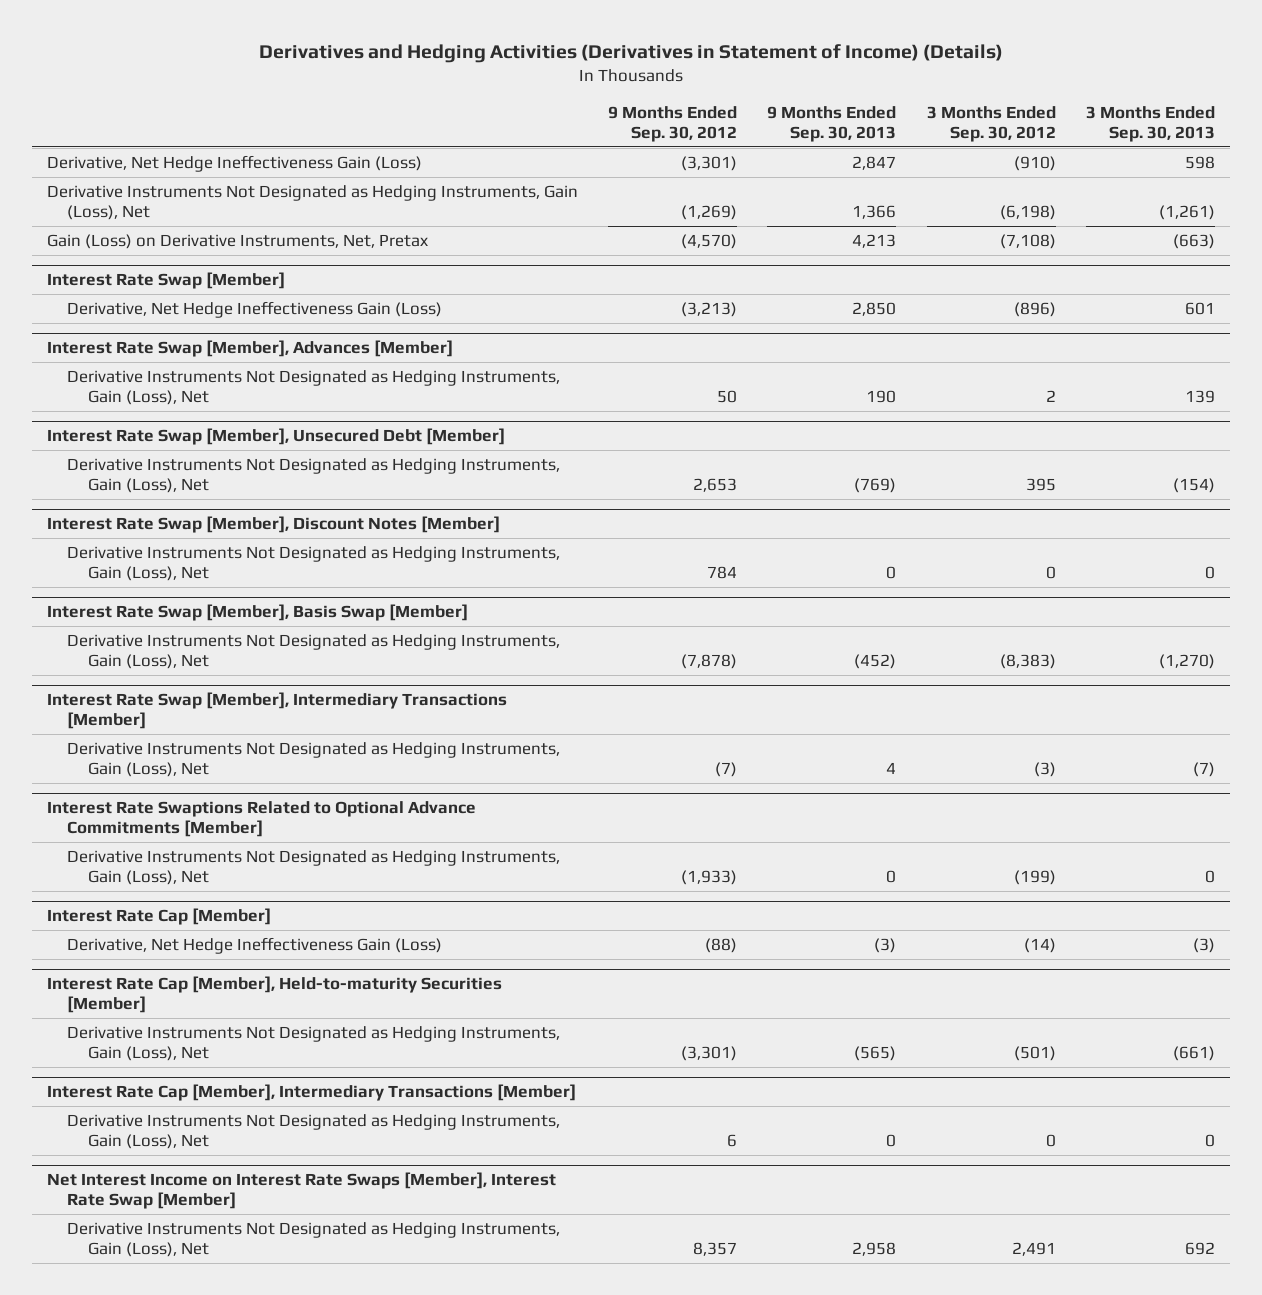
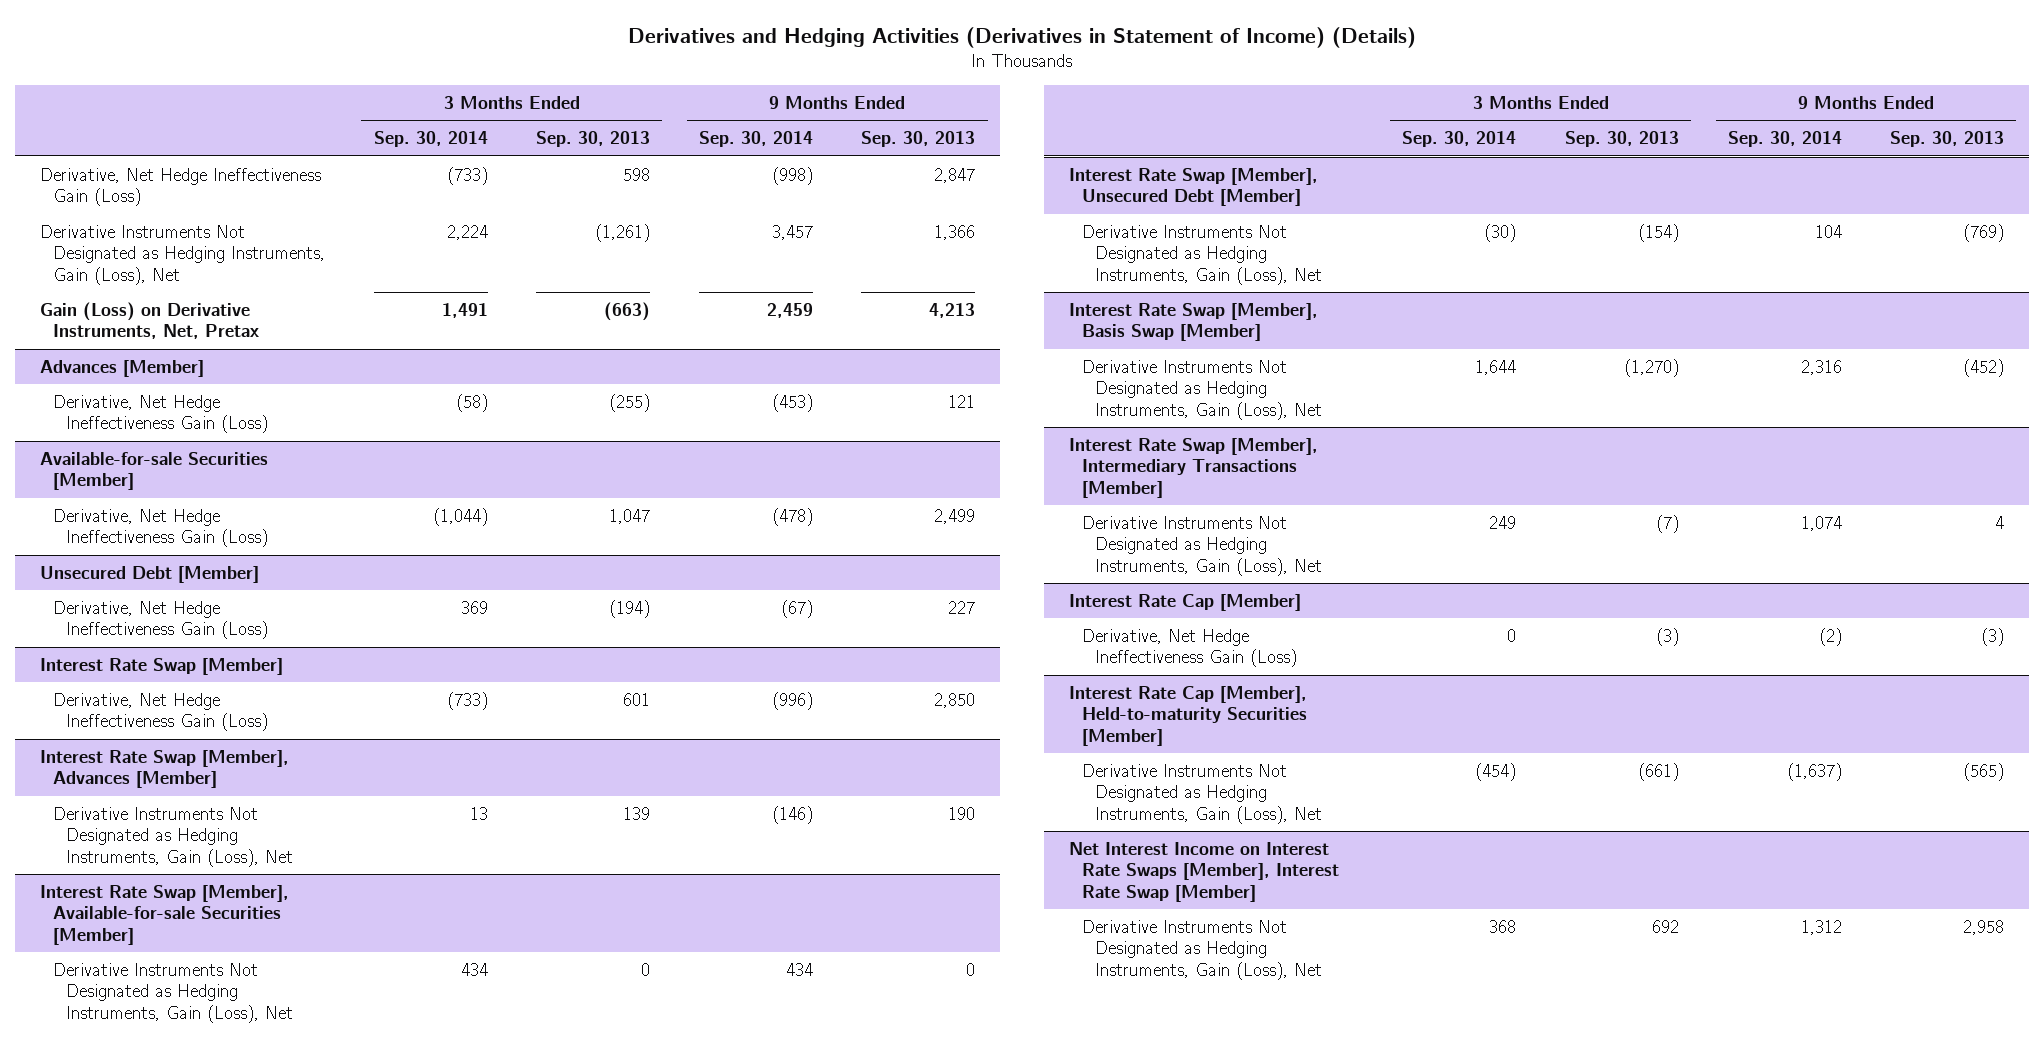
[608,105,738,142] 9 Months Ended Sep. 30, 2012 -> none
[926,105,1056,142] 3 Months Ended Sep. 30, 2012 -> none
none -> [373,131,488,148] Sep. 30, 2014
none -> [698,131,813,148] Sep. 30, 2014
none -> [39,359,204,377] Advances [Member]
none -> [52,394,269,434] Derivative, Net Hedge Ineffectiveness Gain (Loss)
none -> [39,451,268,491] Available-for-sale Securities [Member]
none -> [52,508,269,548] Derivative, Net Hedge Ineffectiveness Gain (Loss)
none -> [39,565,259,583] Unsecured Debt [Member]
none -> [52,600,269,640] Derivative, Net Hedge Ineffectiveness Gain (Loss)
none -> [39,884,289,945] Interest Rate Swap [Member], Available-for-sale Securities [Member]
none -> [52,962,294,1023] Derivative Instruments Not Designated as Hedging Instruments, Gain (Loss), Net
[46,515,500,533] Interest Rate Swap [Member], Discount Notes [Member] -> none
[67,545,561,582] Derivative Instruments Not Designated as Hedging Instruments, Gain (Loss), Net -> none
[46,800,476,838] Interest Rate Swaptions Related to Optional Advance Commitments [Member] -> none
[67,849,561,886] Derivative Instruments Not Designated as Hedging Instruments, Gain (Loss), Net -> none
[46,1083,576,1101] Interest Rate Cap [Member], Intermediary Transactions [Member] -> none
[67,1113,561,1150] Derivative Instruments Not Designated as Hedging Instruments, Gain (Loss), Net -> none

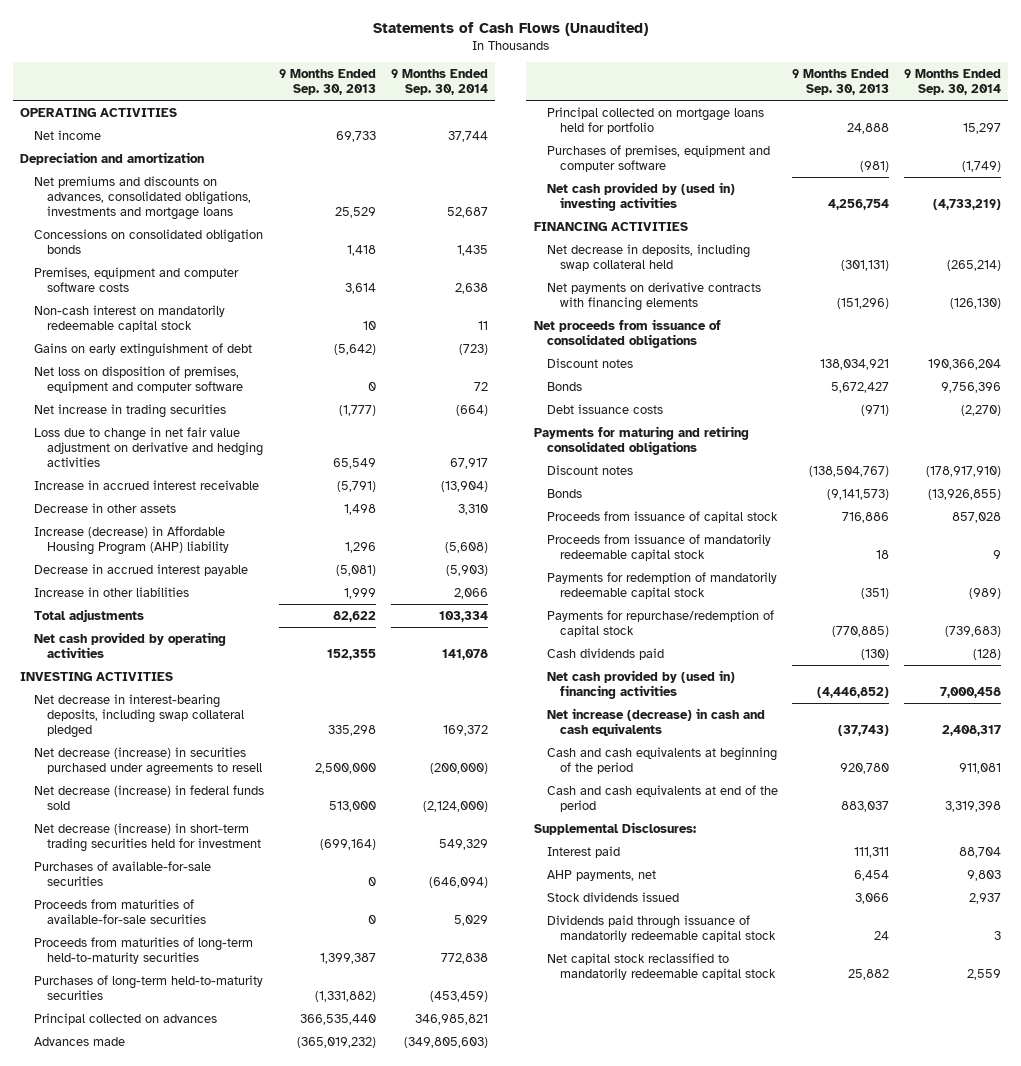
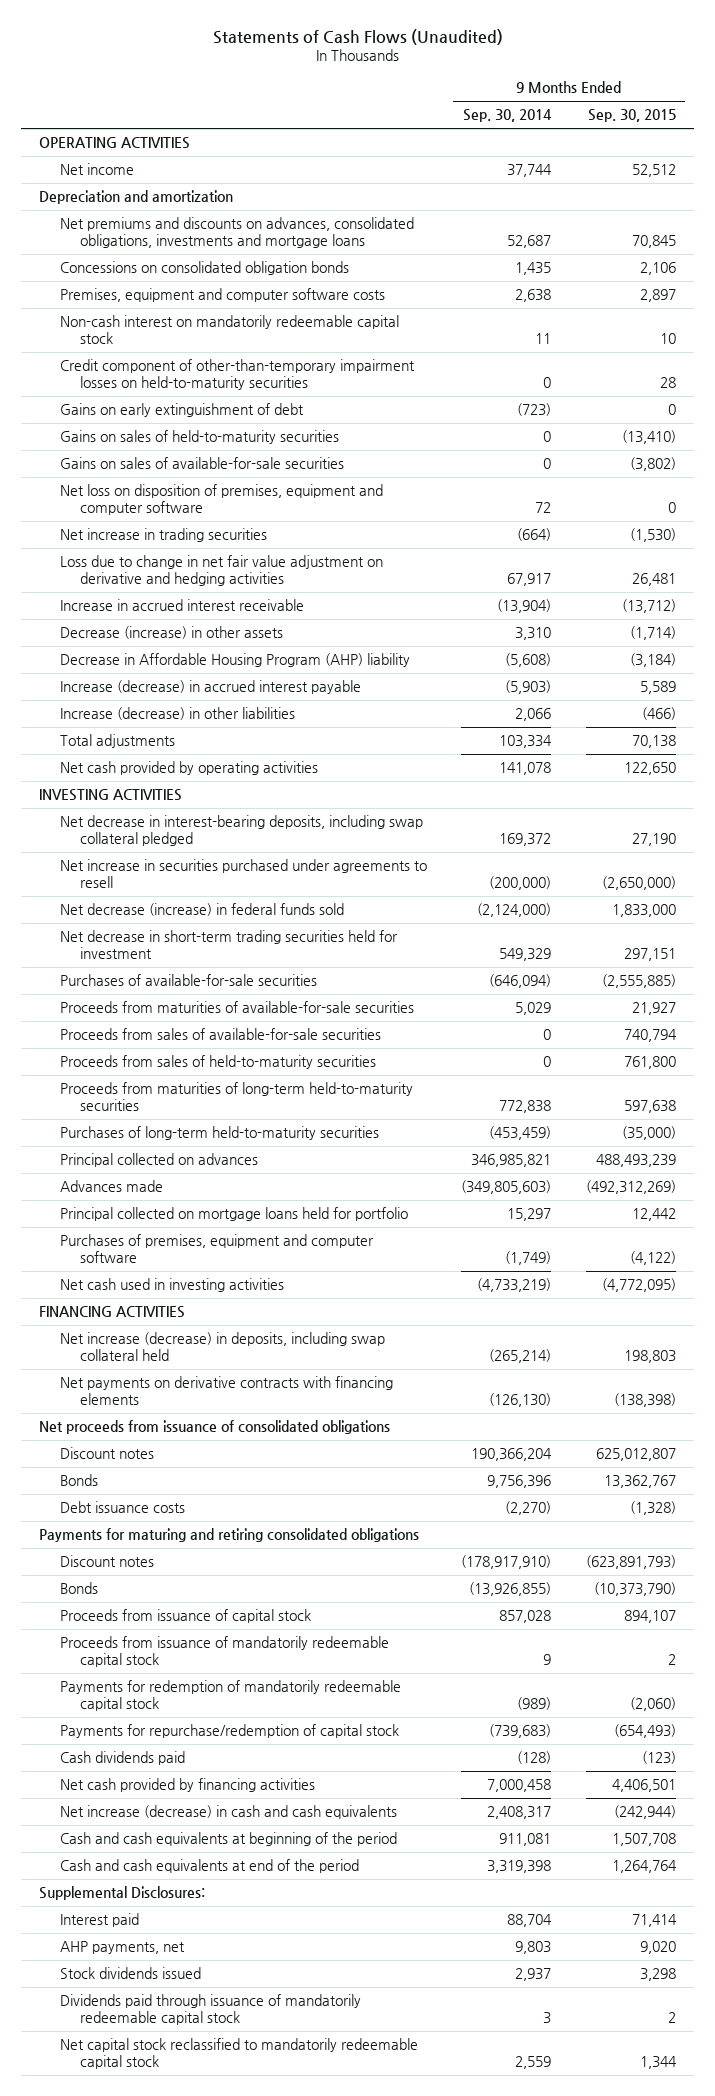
[279,69,377,96] 9 Months Ended Sep. 30, 2013 -> none
none -> [588,109,677,123] Sep. 30, 2015
none -> [59,359,415,391] Credit component of other-than-temporary impairment losses on held-to-maturity securities
none -> [59,430,339,445] Gains on sales of held-to-maturity securities
none -> [59,457,344,470] Gains on sales of available-for-sale securities
[33,502,176,513] Decrease in other assets -> [59,626,283,640] Decrease (increase) in other assets
[33,525,229,555] Increase (decrease) in Affordable Housing Program (AHP) liability -> [59,653,410,668] Decrease in Affordable Housing Program (AHP) liability
[33,563,248,576] Decrease in accrued interest payable -> [59,680,361,695] Increase (decrease) in accrued interest payable
[33,586,189,597] Increase in other liabilities -> [59,707,295,721] Increase (decrease) in other liabilities
[33,746,262,776] Net decrease (increase) in securities purchased under agreements to resell -> [59,859,427,889] Net increase in securities purchased under agreements to resell
[33,822,261,852] Net decrease (increase) in short-term trading securities held for investment -> [59,930,398,960] Net decrease in short-term trading securities held for investment
none -> [59,1028,381,1041] Proceeds from sales of available-for-sale securities
none -> [59,1055,376,1070] Proceeds from sales of held-to-maturity securities
[546,181,735,211] Net cash provided by (used in) investing activities -> [59,1278,284,1293] Net cash used in investing activities
[546,243,750,271] Net decrease in deposits, including swap collateral held -> [59,1332,385,1362] Net increase (decrease) in deposits, including swap collateral held
[546,669,735,699] Net cash provided by (used in) financing activities -> [59,1778,315,1793] Net cash provided by financing activities

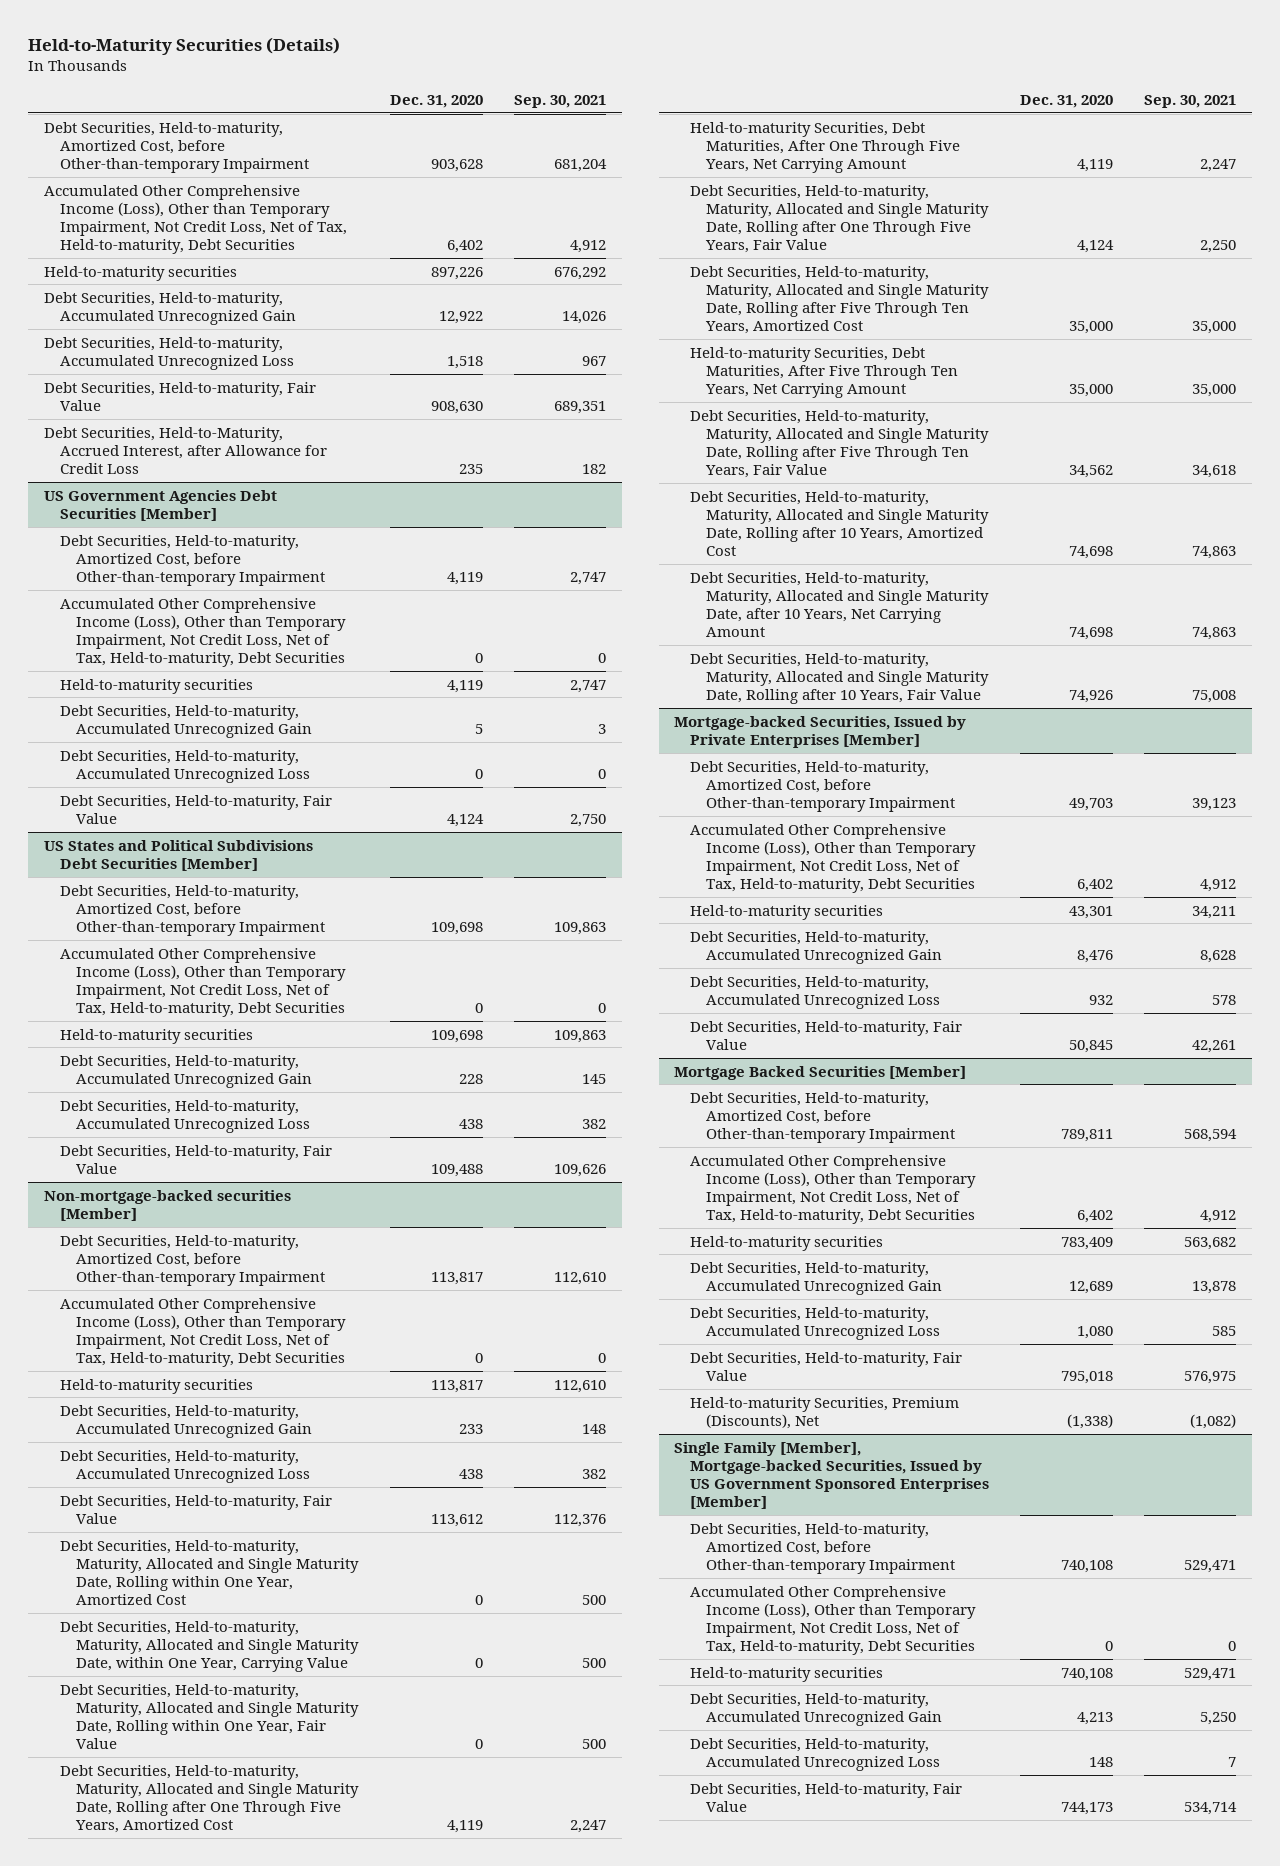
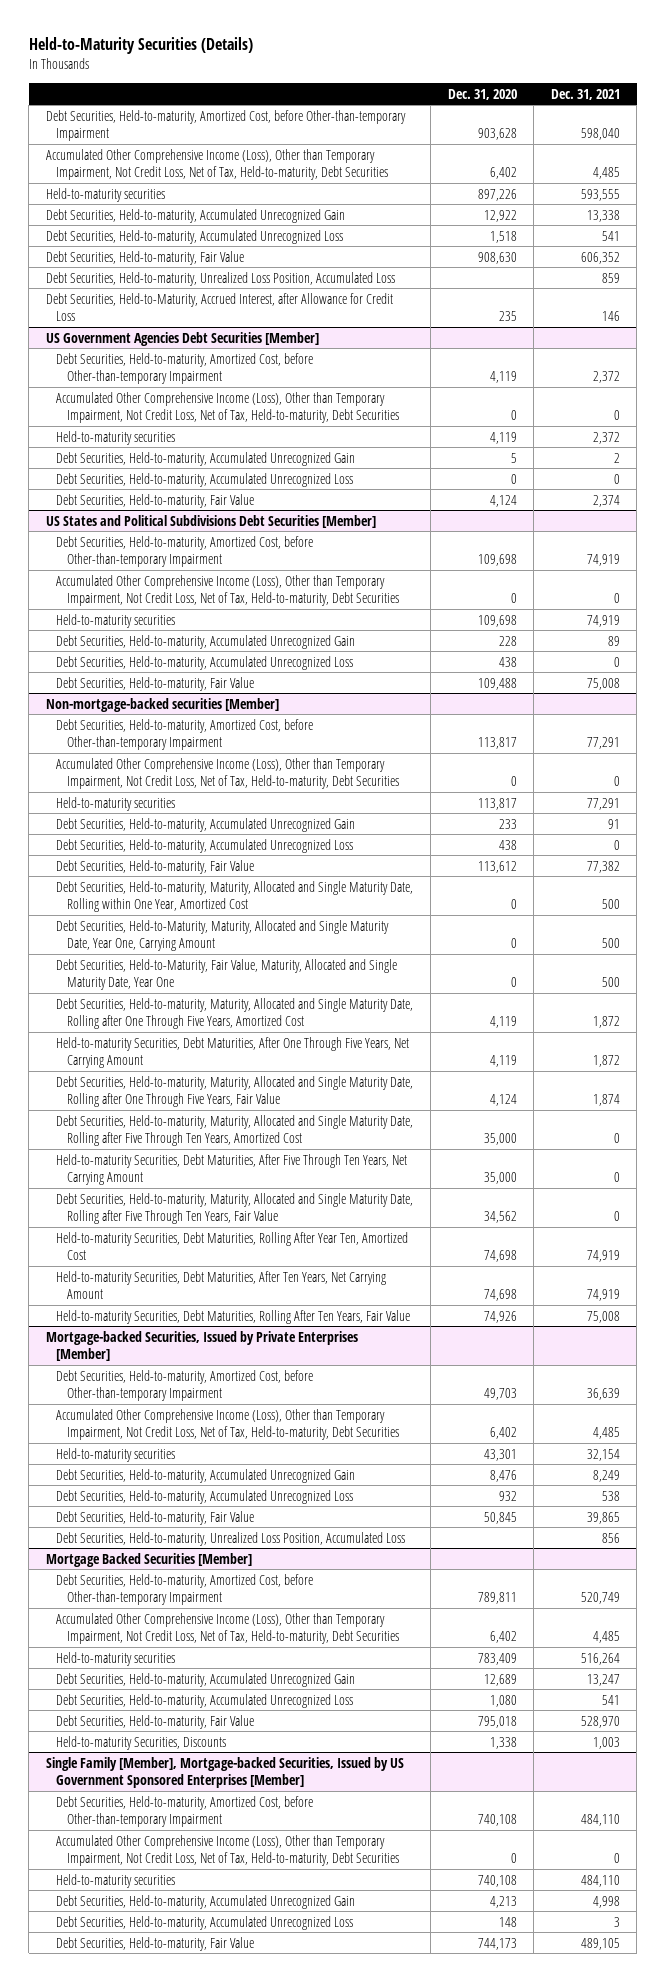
[513,94,606,108] Sep. 30, 2021 -> none
none -> [550,88,620,100] Dec. 31, 2021
none -> [45,271,395,286] Debt Securities, Held-to-maturity, Unrealized Loss Position, Accumulated Loss
[59,1620,359,1672] Debt Securities, Held-to-maturity, Maturity, Allocated and Single Maturity Date, within One Year, Carrying Value -> [56,919,390,952] Debt Securities, Held-to-Maturity, Maturity, Allocated and Single Maturity Date, Year One, Carrying Amount
[59,1683,359,1750] Debt Securities, Held-to-maturity, Maturity, Allocated and Single Maturity Date, Rolling within One Year, Fair Value -> [56,958,398,991] Debt Securities, Held-to-Maturity, Fair Value, Maturity, Allocated and Single Maturity Date, Year One
[690,490,989,557] Debt Securities, Held-to-maturity, Maturity, Allocated and Single Maturity Date, Rolling after 10 Years, Amortized Cost -> [56,1231,409,1261] Held-to-maturity Securities, Debt Maturities, Rolling After Year Ten, Amortized Cost
[690,571,989,638] Debt Securities, Held-to-maturity, Maturity, Allocated and Single Maturity Date, after 10 Years, Net Carrying Amount -> [56,1270,387,1300] Held-to-maturity Securities, Debt Maturities, After Ten Years, Net Carrying Amount
[690,652,989,704] Debt Securities, Held-to-maturity, Maturity, Allocated and Single Maturity Date, Rolling after 10 Years, Fair Value -> [56,1309,411,1324] Held-to-maturity Securities, Debt Maturities, Rolling After Ten Years, Fair Value
none -> [56,1531,406,1546] Debt Securities, Held-to-maturity, Unrealized Loss Position, Accumulated Loss
[690,1396,960,1429] Held-to-maturity Securities, Premium (Discounts), Net -> [56,1735,227,1750] Held-to-maturity Securities, Discounts
[1067,1413,1114,1429] (1,338) -> [489,1736,517,1749] 1,338

